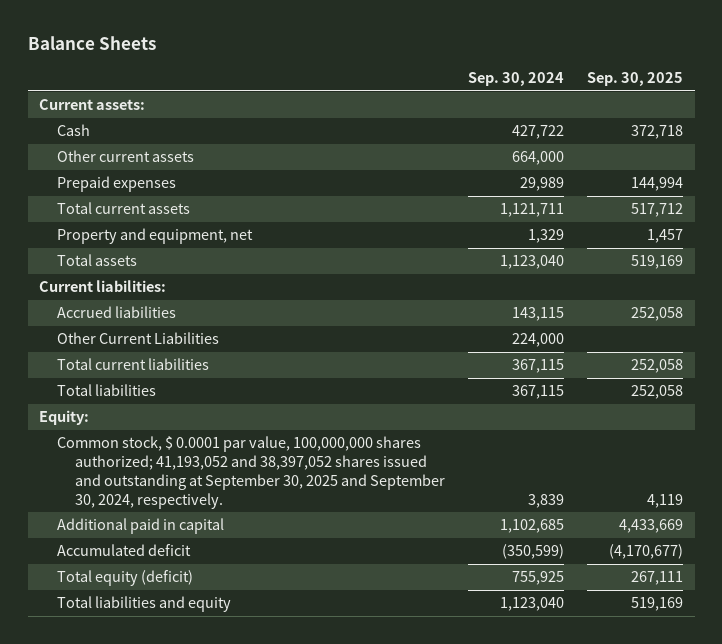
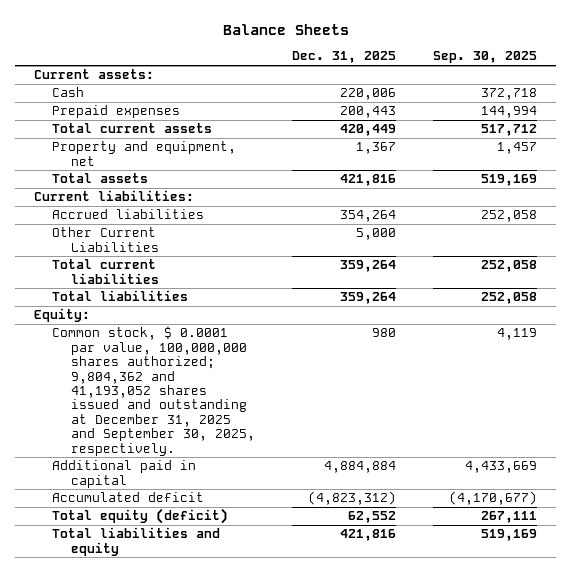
[468,72,565,87] Sep. 30, 2024 -> none
none -> [292,51,397,64] Dec. 31, 2025
[57,150,195,163] Other current assets -> none
[57,436,446,509] Common stock, $ 0.0001 par value, 100,000,000 shares authorized; 41,193,052 and 38,397,052 shares issued and outstanding at September 30, 2025 and September 30, 2024, respectively. -> [52,326,256,456] Common stock, $ 0.0001 par value, 100,000,000 shares authorized; 9,804,362 and 41,193,052 shares issued and outstanding at December 31, 2025 and September 30, 2025, respectively.

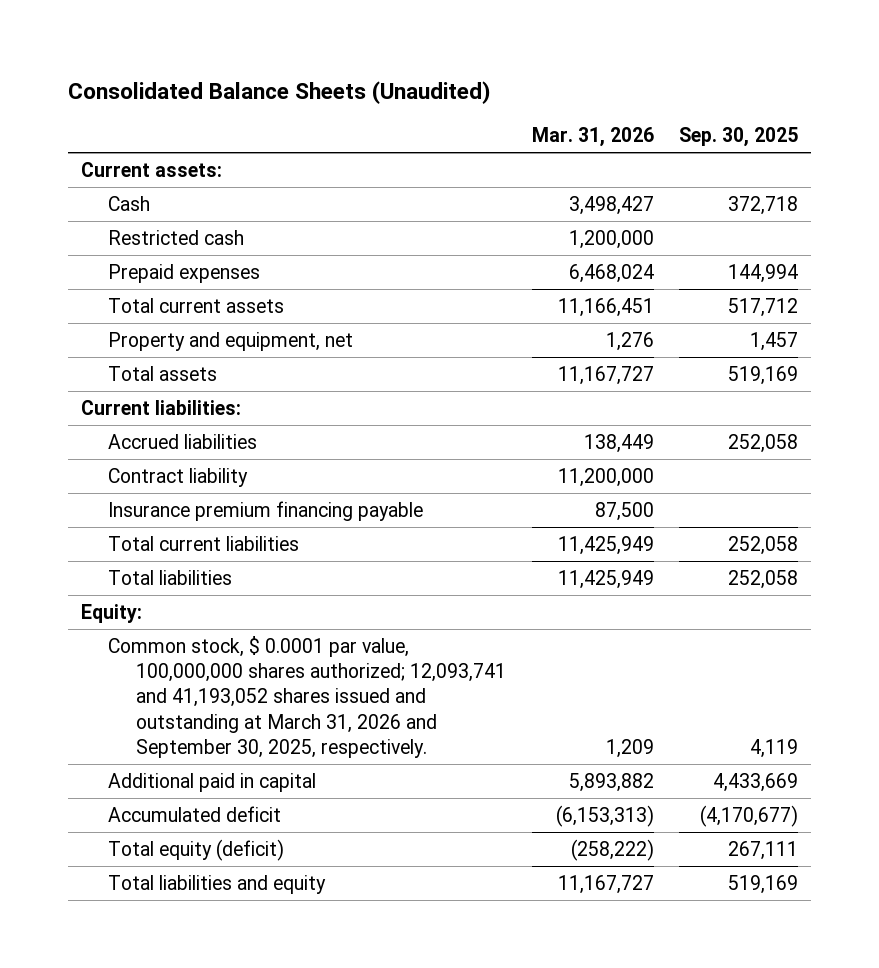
[222,23,349,35] Balance Sheets -> [67,80,490,104] Consolidated Balance Sheets (Unaudited)
[292,51,397,64] Dec. 31, 2025 -> none
none -> [531,127,654,148] Mar. 31, 2026
none -> [108,229,245,245] Restricted cash
[52,227,160,252] Other Current Liabilities -> none
none -> [108,467,249,487] Contract liability
none -> [108,500,424,521] Insurance premium financing payable
[52,326,256,456] Common stock, $ 0.0001 par value, 100,000,000 shares authorized; 9,804,362 and 41,193,052 shares issued and outstanding at December 31, 2025 and September 30, 2025, respectively. -> [108,635,506,759] Common stock, $ 0.0001 par value, 100,000,000 shares authorized; 12,093,741 and 41,193,052 shares issued and outstanding at March 31, 2026 and September 30, 2025, respectively.

